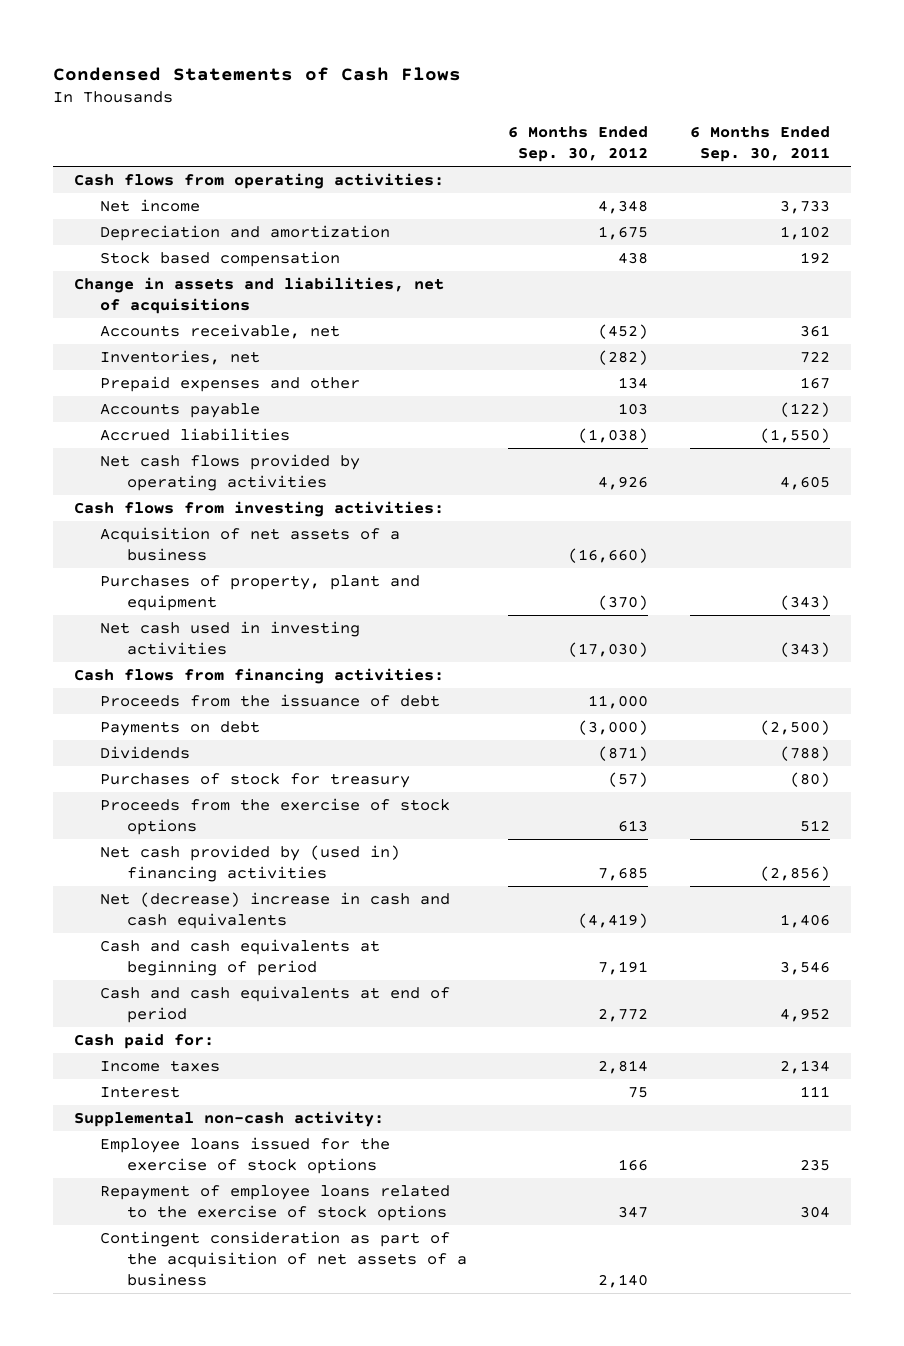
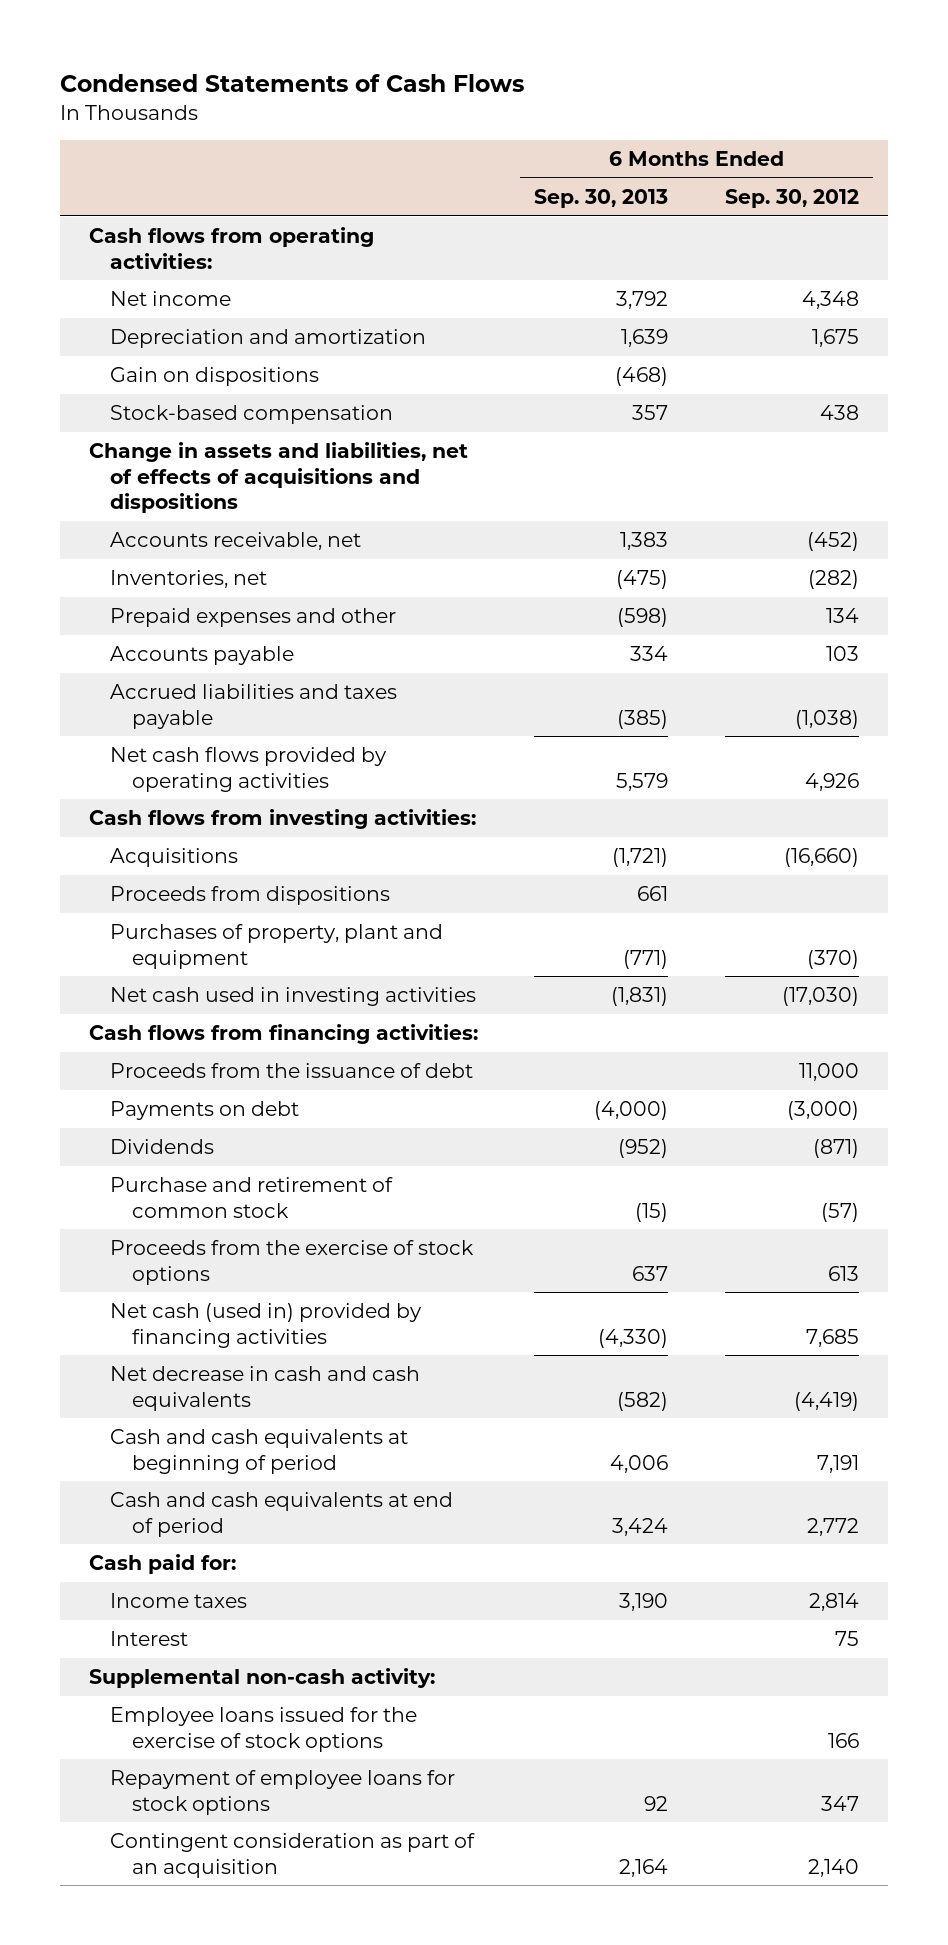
[689,126,830,163] 6 Months Ended Sep. 30, 2011 -> none
none -> [534,188,669,208] Sep. 30, 2013
none -> [110,367,320,387] Gain on dispositions
[100,250,341,267] Stock based compensation -> [110,405,394,425] Stock-based compensation
[73,276,444,315] Change in assets and liabilities, net of acquisitions -> [88,442,468,514] Change in assets and liabilities, net of effects of acquisitions and dispositions
[100,427,291,441] Accrued liabilities -> [110,684,398,729] Accrued liabilities and taxes payable
[100,526,401,562] Acquisition of net assets of a business -> [110,848,239,868] Acquisitions
none -> [110,886,391,906] Proceeds from dispositions
[100,772,411,788] Purchases of stock for treasury -> [110,1177,394,1218] Purchase and retirement of common stock
[100,844,401,883] Net cash provided by (used in) financing activities -> [110,1303,423,1348] Net cash (used in) provided by financing activities
[100,891,451,930] Net (decrease) increase in cash and cash equivalents -> [110,1366,421,1411] Net decrease in cash and cash equivalents
[100,1184,451,1222] Repayment of employee loans related to the exercise of stock options -> [110,1770,456,1815] Repayment of employee loans for stock options
[100,1230,467,1287] Contingent consideration as part of the acquisition of net assets of a business -> [110,1833,476,1878] Contingent consideration as part of an acquisition

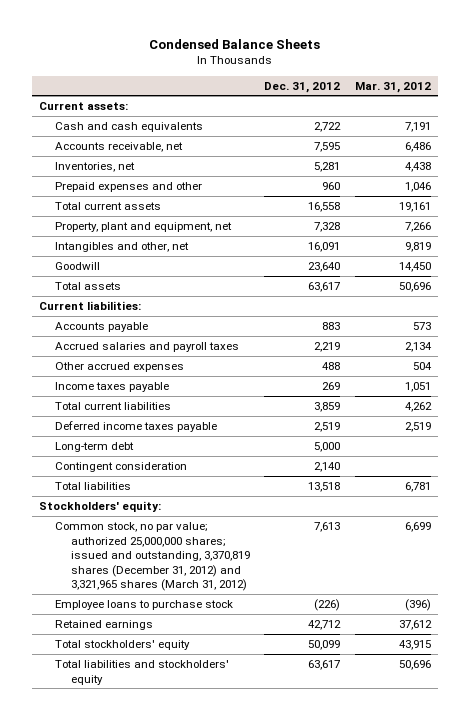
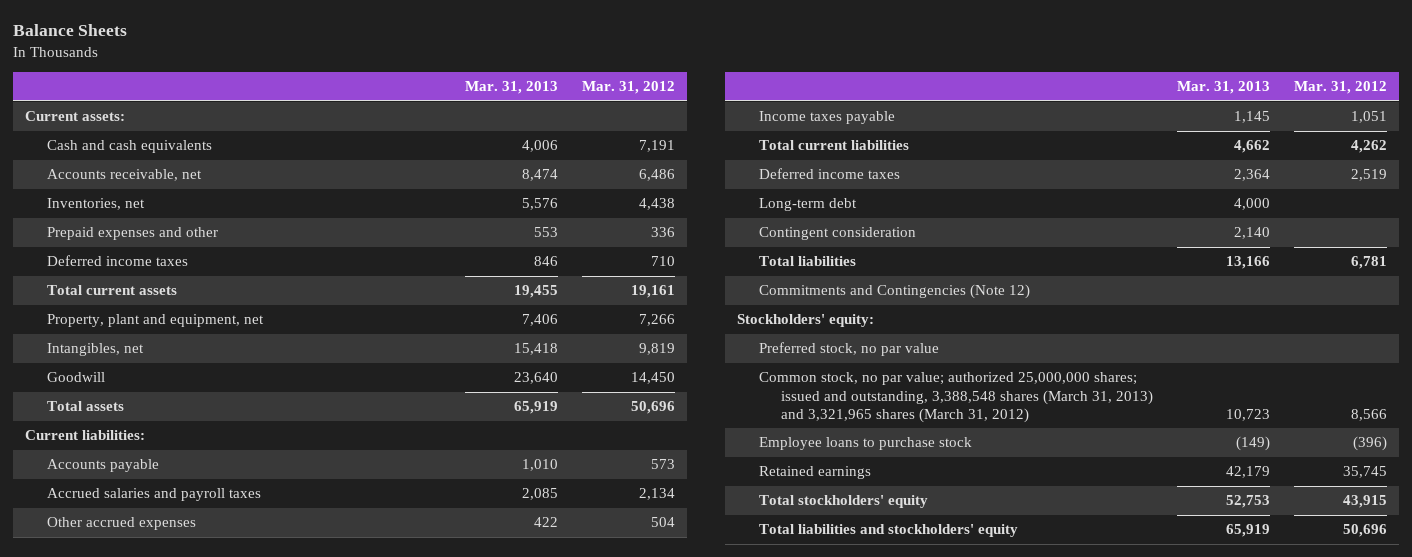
[148,39,320,50] Condensed Balance Sheets -> [13,24,128,37] Balance Sheets
[264,81,341,93] Dec. 31, 2012 -> none
none -> [464,81,558,95] Mar. 31, 2013
[404,181,431,192] 1,046 -> [651,227,676,238] 336
none -> [46,255,188,267] Deferred income taxes
[54,241,189,252] Intangibles and other, net -> [46,343,144,357] Intangibles, net
[54,420,217,432] Deferred income taxes payable -> [758,168,900,180] Deferred income taxes
none -> [758,284,1030,300] Commitments and Contingencies (Note 12)
none -> [758,342,939,357] Preferred stock, no par value
[54,521,250,592] Common stock, no par value; authorized 25,000,000 shares; issued and outstanding, 3,370,819 shares (December 31, 2012) and 3,321,965 shares (March 31, 2012) -> [758,372,1153,423] Common stock, no par value; authorized 25,000,000 shares; issued and outstanding, 3,388,548 shares (March 31, 2013) and 3,321,965 shares (March 31, 2012)
[404,521,431,532] 6,699 -> [1351,408,1388,421] 8,566
[398,619,432,630] 37,612 -> [1343,466,1388,479] 35,745

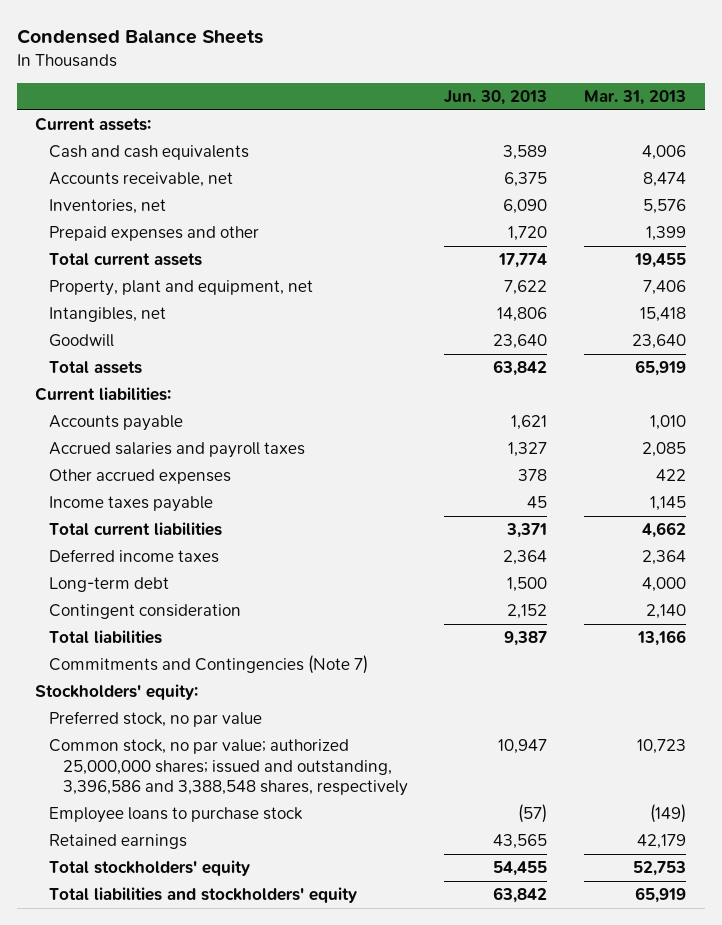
[13,24,128,37] Balance Sheets -> [16,29,263,45] Condensed Balance Sheets
[582,81,676,95] Mar. 31, 2012 -> none
none -> [444,90,548,106] Jun. 30, 2013
[46,255,188,267] Deferred income taxes -> none
[533,227,558,238] 553 -> [646,226,687,242] 1,399
[758,284,1030,300] Commitments and Contingencies (Note 12) -> [48,655,368,675] Commitments and Contingencies (Note 7)
[758,372,1153,423] Common stock, no par value; authorized 25,000,000 shares; issued and outstanding, 3,388,548 shares (March 31, 2013) and 3,321,965 shares (March 31, 2012) -> [48,739,408,797] Common stock, no par value; authorized 25,000,000 shares; issued and outstanding, 3,396,586 and 3,388,548 shares, respectively

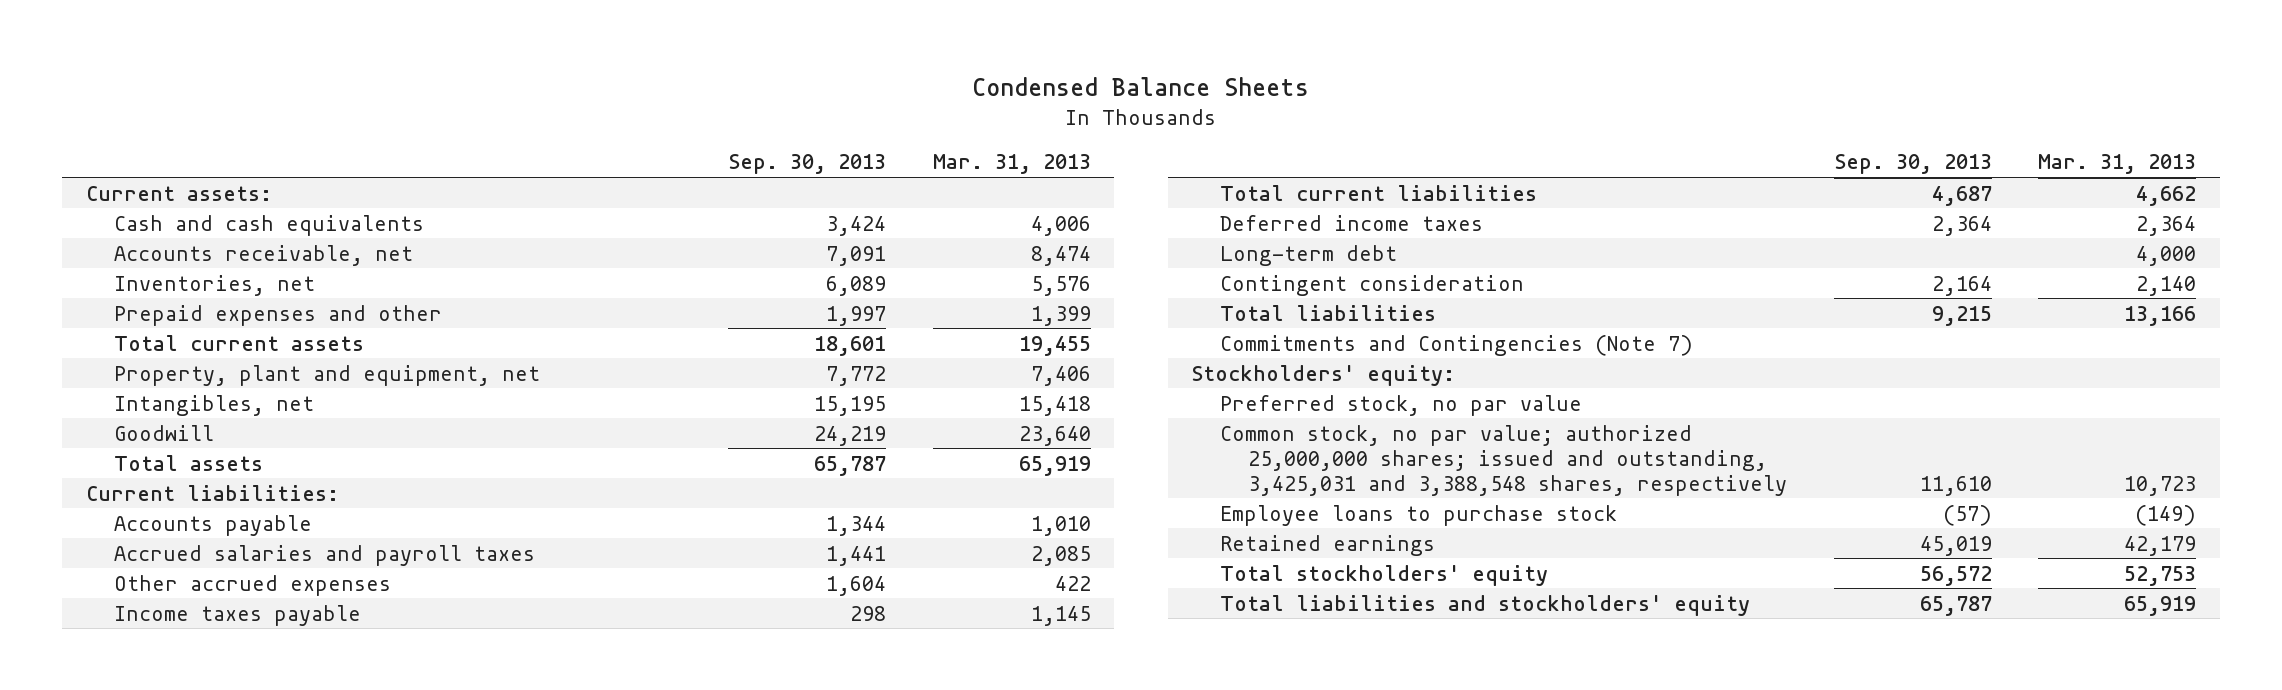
[444,90,548,106] Jun. 30, 2013 -> none
none -> [728,154,887,175] Sep. 30, 2013
[48,739,408,797] Common stock, no par value; authorized 25,000,000 shares; issued and outstanding, 3,396,586 and 3,388,548 shares, respectively -> [1219,424,1788,496] Common stock, no par value; authorized 25,000,000 shares; issued and outstanding, 3,425,031 and 3,388,548 shares, respectively

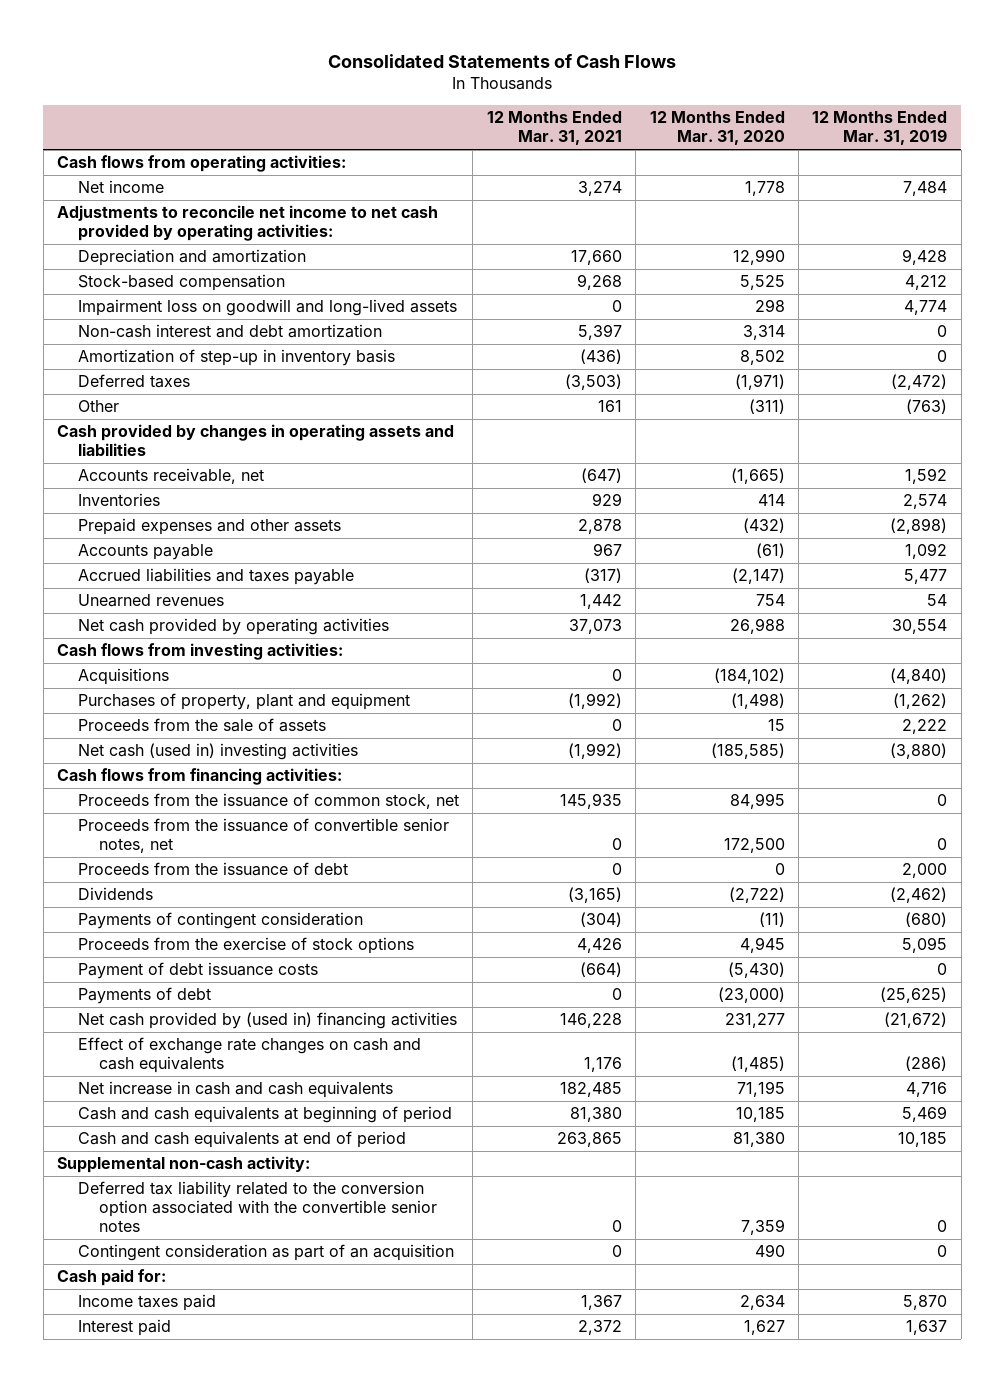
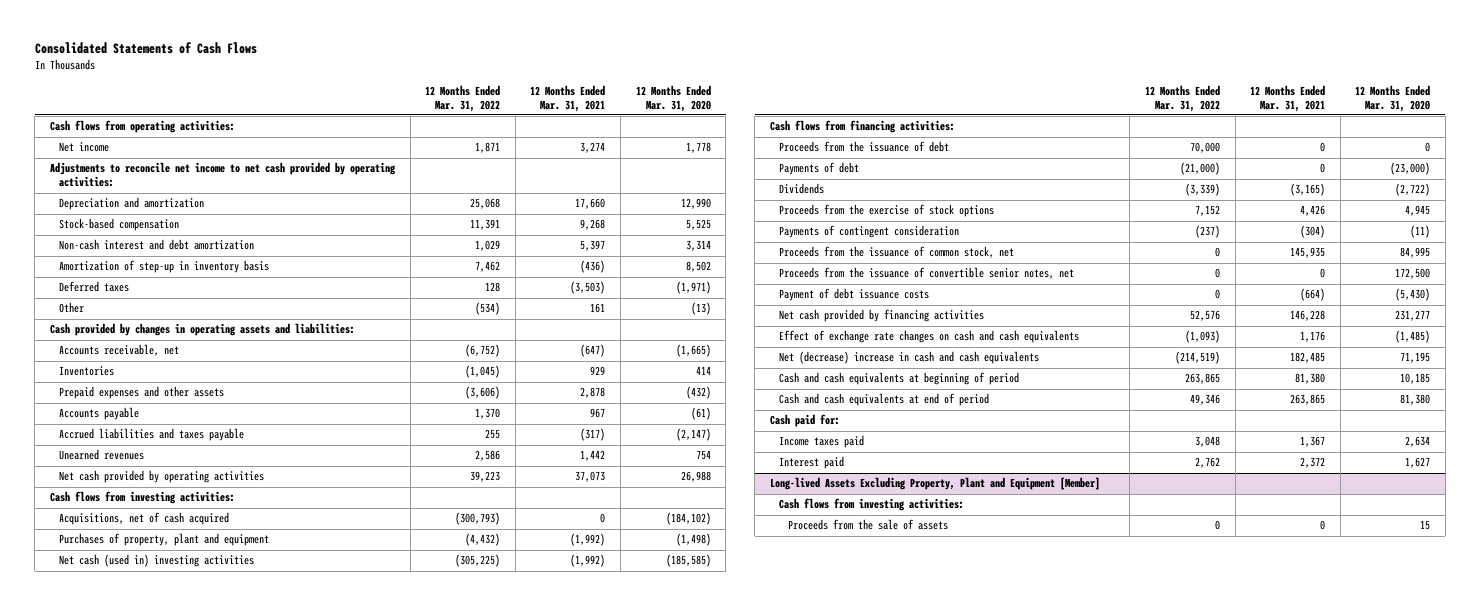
[812,111,948,146] 12 Months Ended Mar. 31, 2019 -> none
none -> [425,84,501,112] 12 Months Ended Mar. 31, 2022
[77,299,457,317] Impairment loss on goodwill and long-lived assets -> none
[748,399,785,415] (311) -> [690,302,711,316] (13)
[57,424,455,457] Cash provided by changes in operating assets and liabilities -> [50,323,356,337] Cash provided by changes in operating assets and liabilities:
[77,668,169,686] Acquisitions -> [59,512,230,526] Acquisitions, net of cash acquired
[77,718,326,733] Proceeds from the sale of assets -> none
[77,987,211,1005] Payments of debt -> [778,162,859,176] Payments of debt
[77,912,363,930] Payments of contingent consideration -> [778,225,959,239] Payments of contingent consideration
[77,793,459,810] Proceeds from the issuance of common stock, net -> [778,246,1014,259] Proceeds from the issuance of common stock, net
[77,818,449,854] Proceeds from the issuance of convertible senior notes, net -> [778,267,1074,280] Proceeds from the issuance of convertible senior notes, net
[77,1012,457,1030] Net cash provided by (used in) financing activities -> [778,309,984,323] Net cash provided by financing activities
[77,1081,393,1099] Net increase in cash and cash equivalents -> [778,351,1039,365] Net (decrease) increase in cash and cash equivalents
[57,1156,311,1174] Supplemental non-cash activity: -> none
[77,1181,437,1233] Deferred tax liability related to the conversion option associated with the convertible senior notes -> none
[77,1244,454,1262] Contingent consideration as part of an acquisition -> none
none -> [769,477,1100,491] Long-lived Assets Excluding Property, Plant and Equipment [Member]
none -> [778,498,964,512] Cash flows from investing activities:
none -> [787,519,948,531] Proceeds from the sale of assets

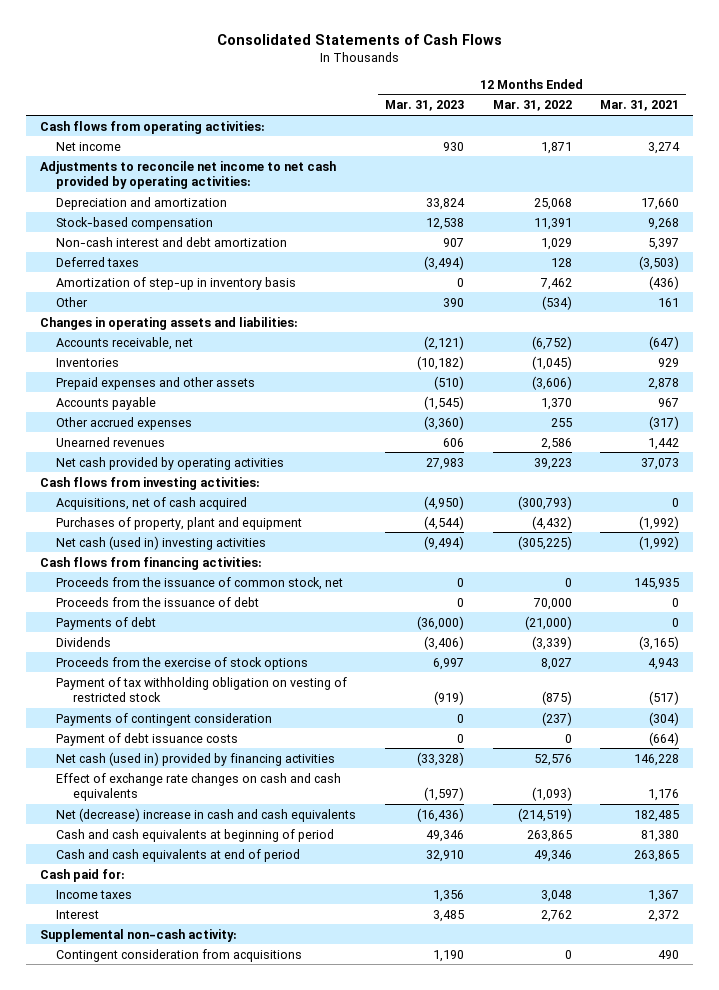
[635,84,711,112] 12 Months Ended Mar. 31, 2020 -> none
none -> [384,100,464,112] Mar. 31, 2023
[59,260,270,274] Amortization of step-up in inventory basis -> [56,276,297,290] Amortization of step-up in inventory basis
[50,323,356,337] Cash provided by changes in operating assets and liabilities: -> [40,316,299,330] Changes in operating assets and liabilities:
[59,428,245,442] Accrued liabilities and taxes payable -> [56,416,193,430] Other accrued expenses
[778,246,1014,259] Proceeds from the issuance of common stock, net -> [56,576,344,590] Proceeds from the issuance of common stock, net
[1194,205,1220,217] 7,152 -> [540,657,572,670] 8,027
[1300,205,1326,217] 4,426 -> [648,657,680,670] 4,943
none -> [56,676,348,703] Payment of tax withholding obligation on vesting of restricted stock
[778,267,1074,280] Proceeds from the issuance of convertible senior notes, net -> none
[778,309,984,323] Net cash provided by financing activities -> [56,751,336,766] Net cash (used in) provided by financing activities
[769,477,1100,491] Long-lived Assets Excluding Property, Plant and Equipment [Member] -> none
[778,498,964,512] Cash flows from investing activities: -> none
[787,519,948,531] Proceeds from the sale of assets -> none
[778,435,864,449] Income taxes paid -> [56,889,133,899] Income taxes
[778,456,844,470] Interest paid -> [56,909,100,919] Interest
none -> [40,928,238,942] Supplemental non-cash activity:
none -> [56,948,303,962] Contingent consideration from acquisitions

